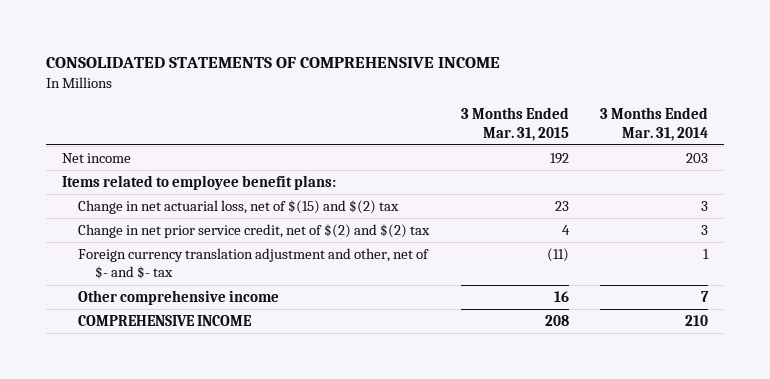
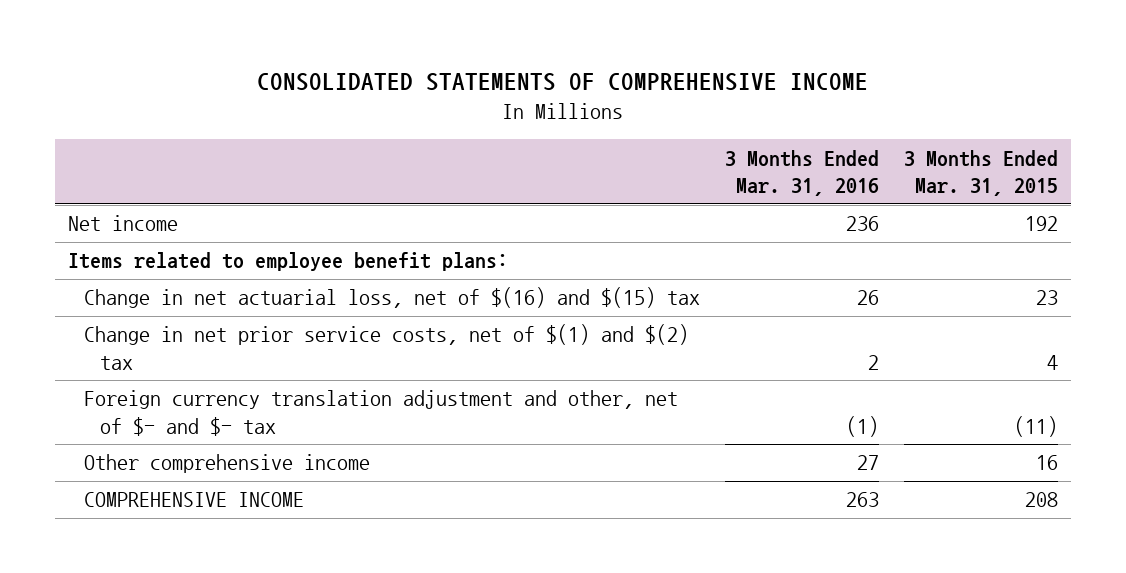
[600,107,709,141] 3 Months Ended Mar. 31, 2014 -> none
none -> [725,149,880,197] 3 Months Ended Mar. 31, 2016
[78,199,400,214] Change in net actuarial loss, net of $(15) and $(2) tax -> [83,287,700,309] Change in net actuarial loss, net of $(16) and $(15) tax
[78,223,431,238] Change in net prior service credit, net of $(2) and $(2) tax -> [83,324,689,370] Change in net prior service costs, net of $(1) and $(2) tax

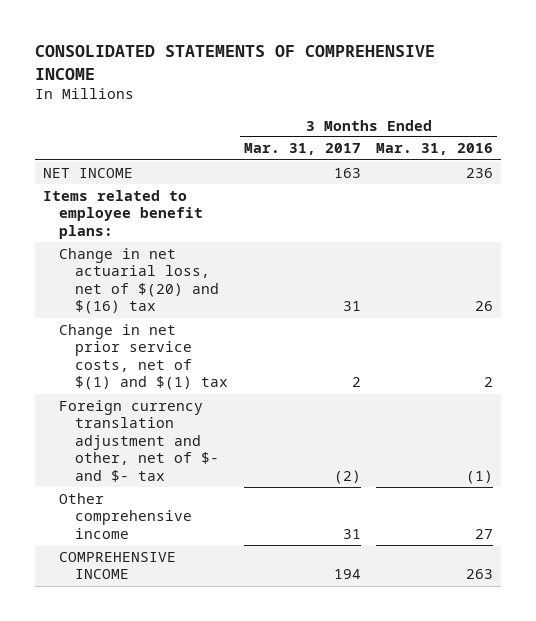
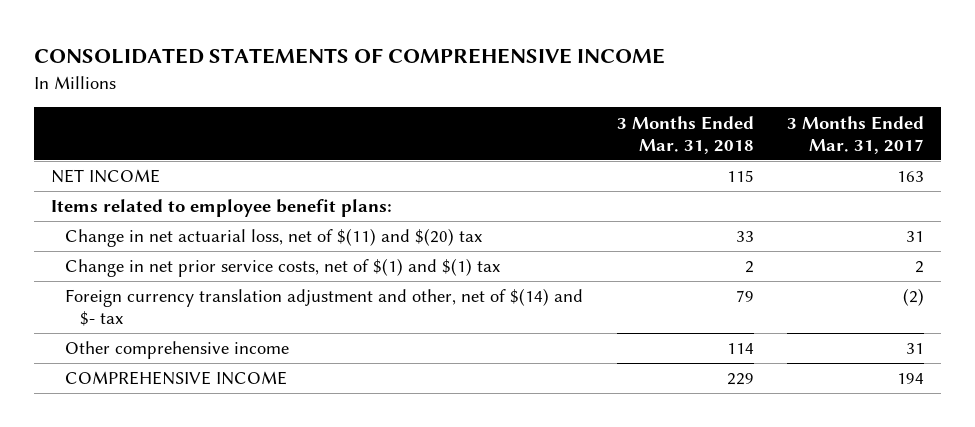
[376,143,494,156] Mar. 31, 2016 -> none
none -> [616,115,754,154] 3 Months Ended Mar. 31, 2018
[59,247,220,315] Change in net actuarial loss, net of $(20) and $(16) tax -> [65,228,483,248] Change in net actuarial loss, net of $(11) and $(20) tax
[59,399,220,482] Foreign currency translation adjustment and other, net of $- and $- tax -> [65,288,584,327] Foreign currency translation adjustment and other, net of $(14) and $- tax

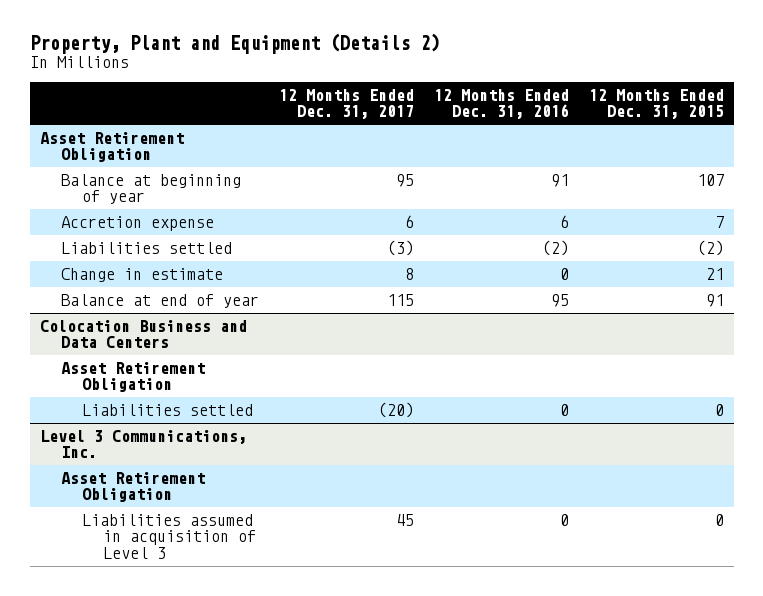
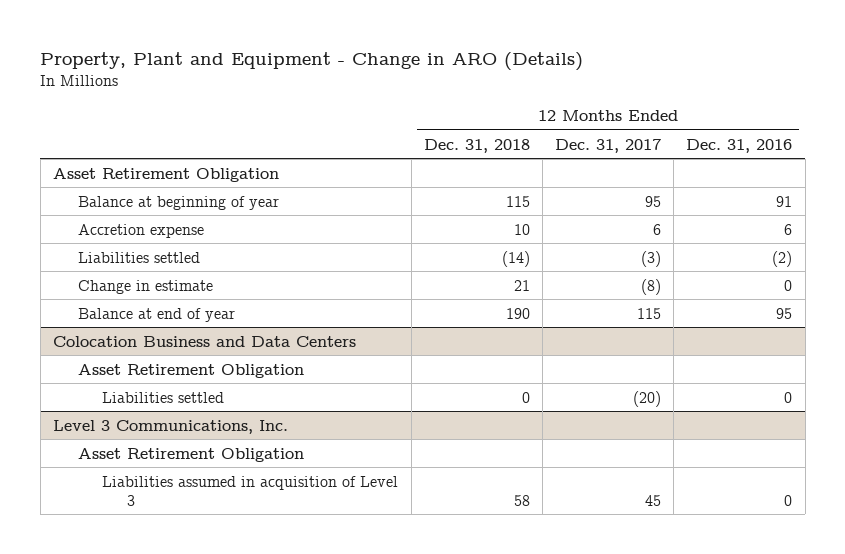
[29,33,440,55] Property, Plant and Equipment (Details 2) -> [40,51,584,71] Property, Plant and Equipment - Change in ARO (Details)
[588,88,724,120] 12 Months Ended Dec. 31, 2015 -> none
none -> [423,138,530,153] Dec. 31, 2018
[404,268,414,281] 8 -> [641,278,662,295] (8)

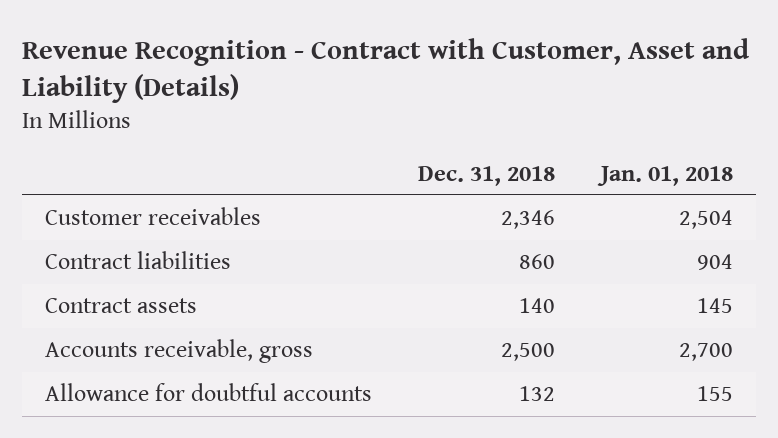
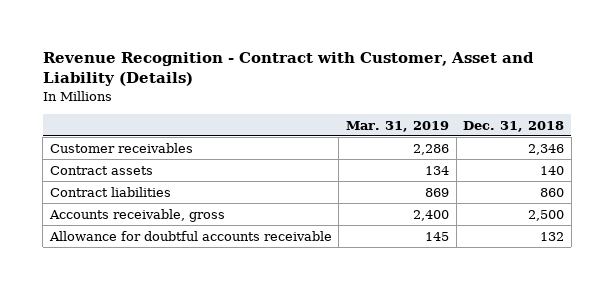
[596,165,733,186] Jan. 01, 2018 -> none
none -> [345,120,449,132] Mar. 31, 2019
[44,251,231,270] Contract liabilities -> [49,186,171,197] Contract liabilities
[44,383,372,402] Allowance for doubtful accounts -> [48,230,332,241] Allowance for doubtful accounts receivable

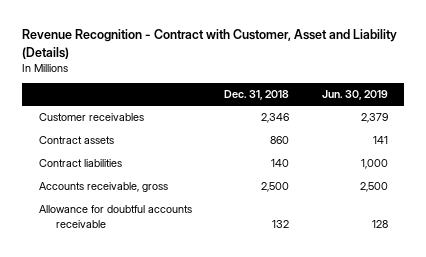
[345,120,449,132] Mar. 31, 2019 -> none
none -> [321,90,388,101] Jun. 30, 2019
[540,165,565,175] 140 -> [270,136,290,145] 860
[540,187,565,197] 860 -> [271,159,290,168] 140

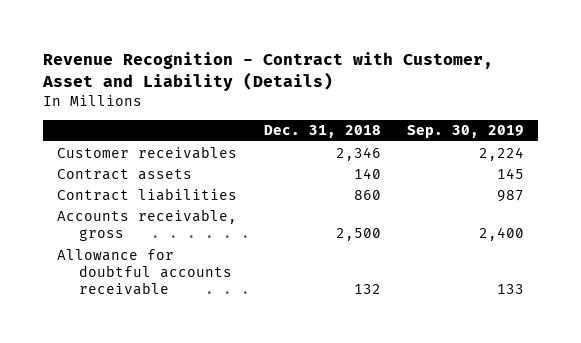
[321,90,388,101] Jun. 30, 2019 -> none
none -> [407,125,525,139] Sep. 30, 2019
[270,136,290,145] 860 -> [353,167,381,179] 140
[271,159,290,168] 140 -> [353,189,381,200] 860

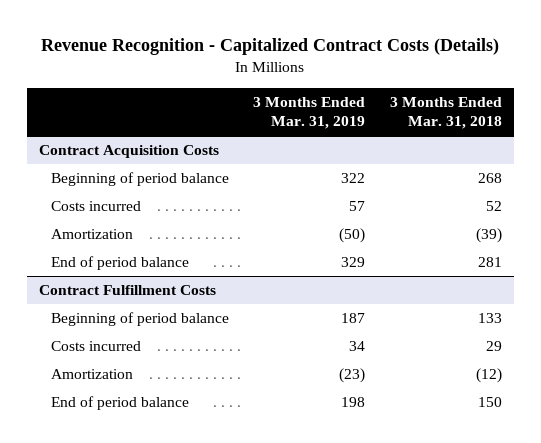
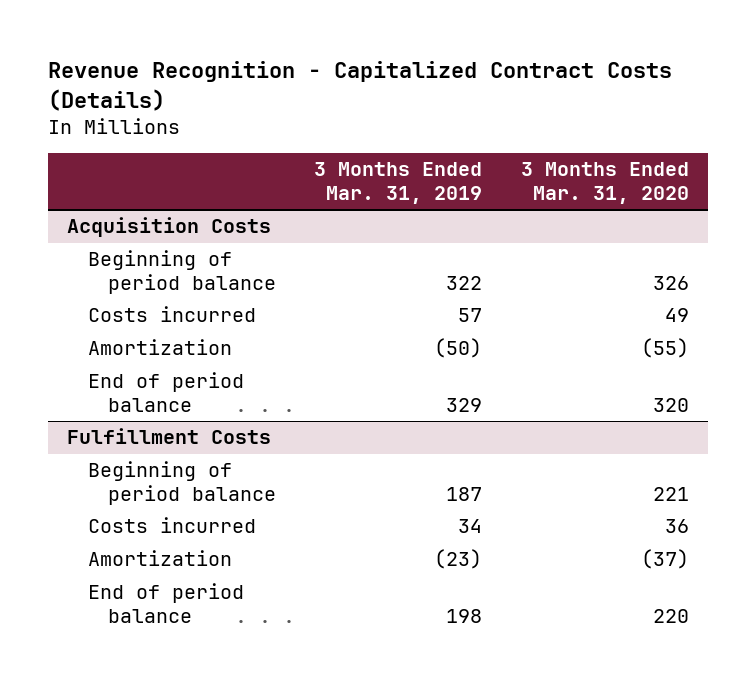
[389,96,502,130] 3 Months Ended Mar. 31, 2018 -> none
none -> [520,162,689,205] 3 Months Ended Mar. 31, 2020
[39,145,220,159] Contract Acquisition Costs -> [66,217,271,238] Acquisition Costs
[39,285,217,296] Contract Fulfillment Costs -> [66,428,271,445] Fulfillment Costs

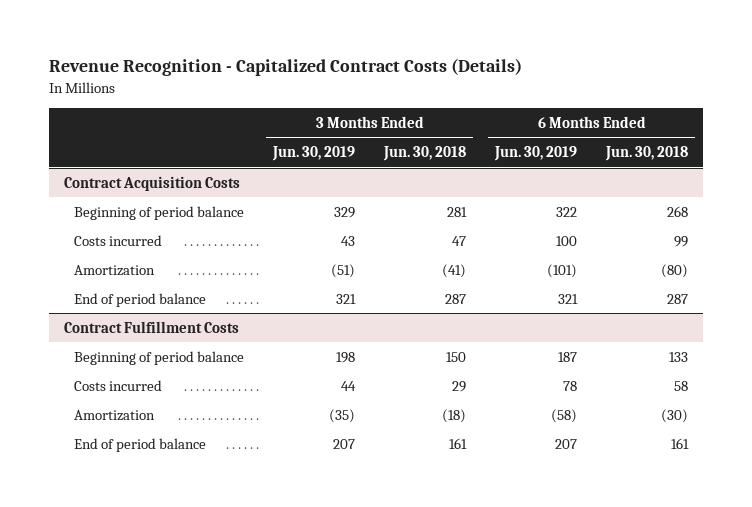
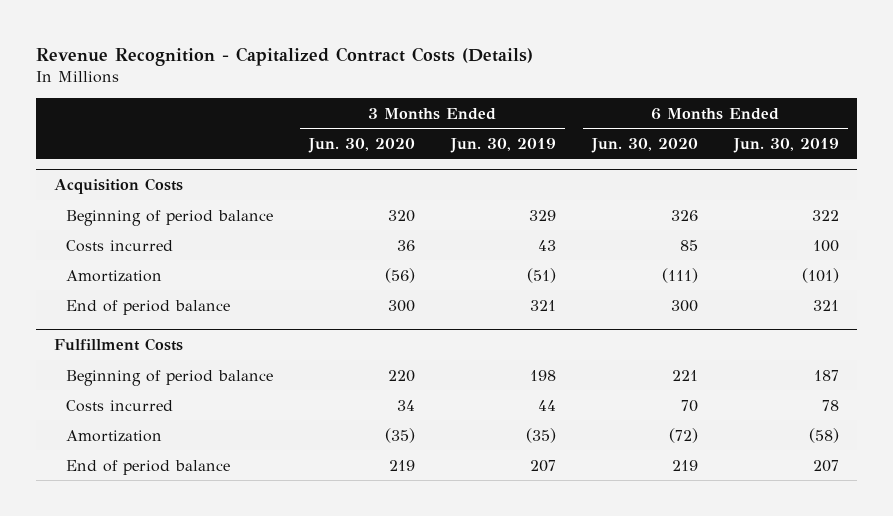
[383,146,467,162] Jun. 30, 2018 -> none
[605,146,689,162] Jun. 30, 2018 -> none
none -> [307,137,415,153] Jun. 30, 2020
none -> [590,137,698,153] Jun. 30, 2020
[63,175,240,191] Contract Acquisition Costs -> [54,178,184,195] Acquisition Costs
[63,320,239,333] Contract Fulfillment Costs -> [54,338,184,352] Fulfillment Costs

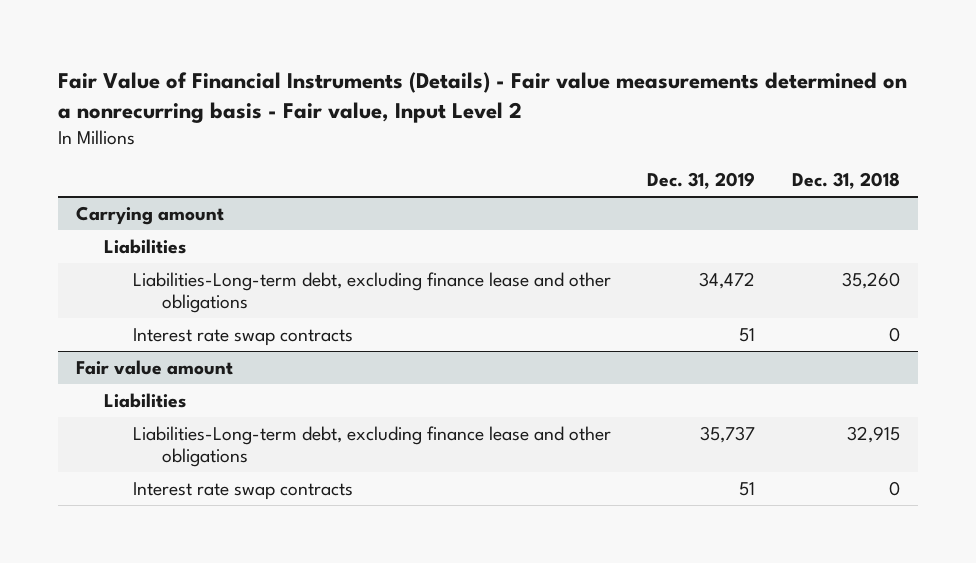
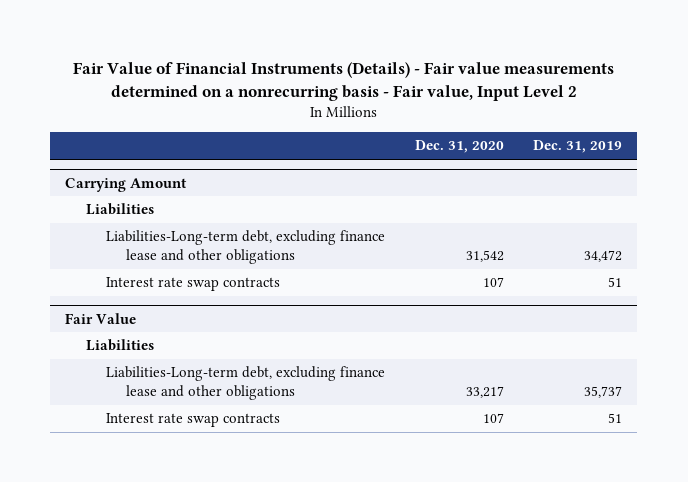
[791,172,900,190] Dec. 31, 2018 -> none
none -> [414,140,504,154] Dec. 31, 2020
[75,205,224,225] Carrying amount -> [65,177,188,192] Carrying Amount
[75,359,233,375] Fair value amount -> [65,312,137,324] Fair Value

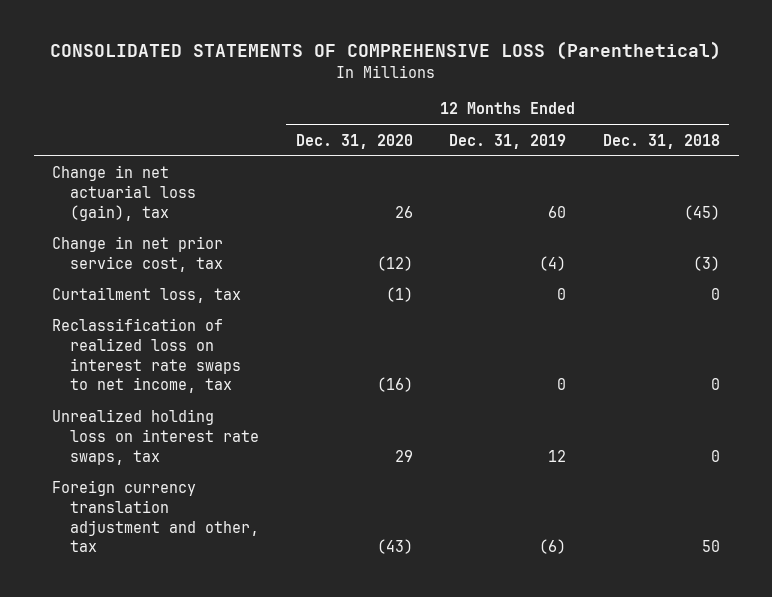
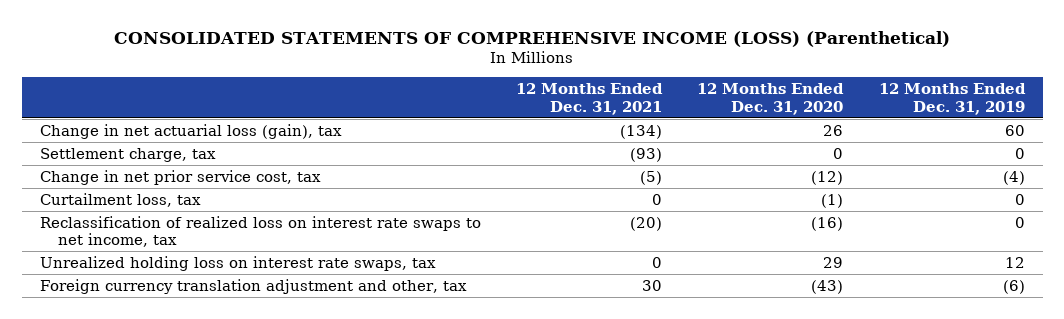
[50,41,722,61] CONSOLIDATED STATEMENTS OF COMPREHENSIVE LOSS (Parenthetical) -> [114,30,951,47] CONSOLIDATED STATEMENTS OF COMPREHENSIVE INCOME (LOSS) (Parenthetical)
[603,133,721,149] Dec. 31, 2018 -> none
none -> [515,83,663,115] 12 Months Ended Dec. 31, 2021
none -> [39,147,216,162] Settlement charge, tax

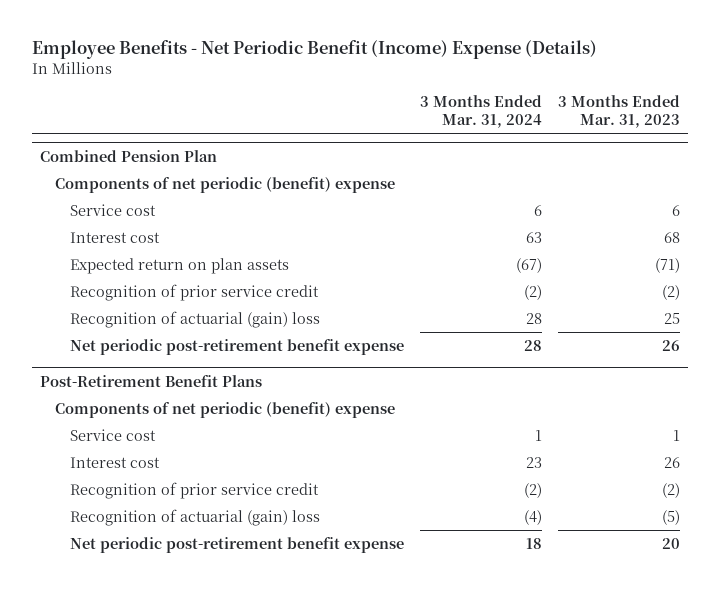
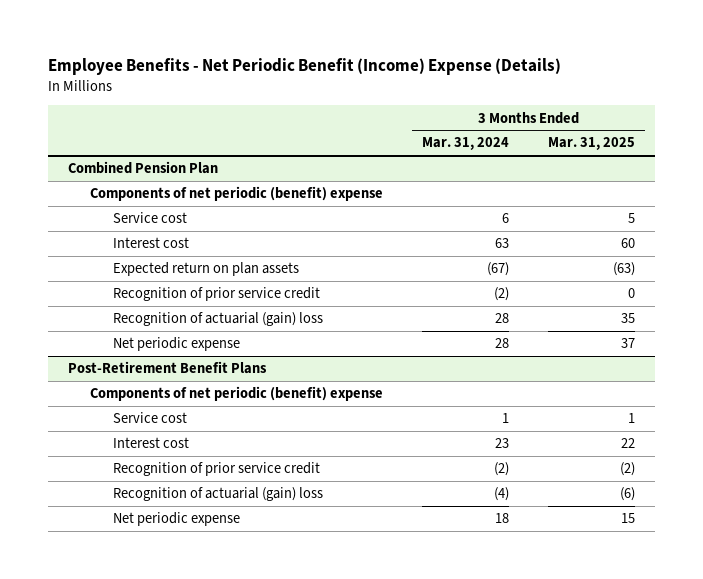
[558,94,681,128] 3 Months Ended Mar. 31, 2023 -> none
none -> [548,137,636,151] Mar. 31, 2025
[69,338,404,355] Net periodic post-retirement benefit expense -> [112,337,240,352] Net periodic expense
[69,536,404,553] Net periodic post-retirement benefit expense -> [112,512,240,527] Net periodic expense

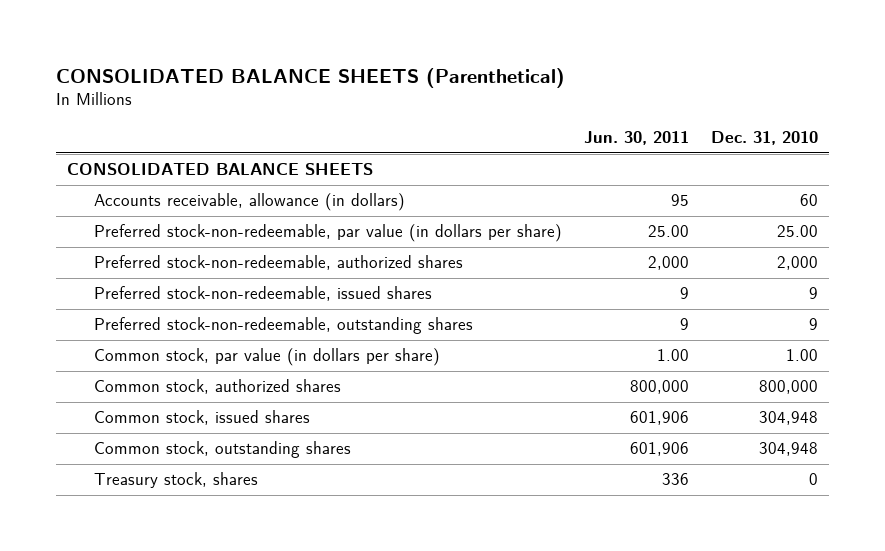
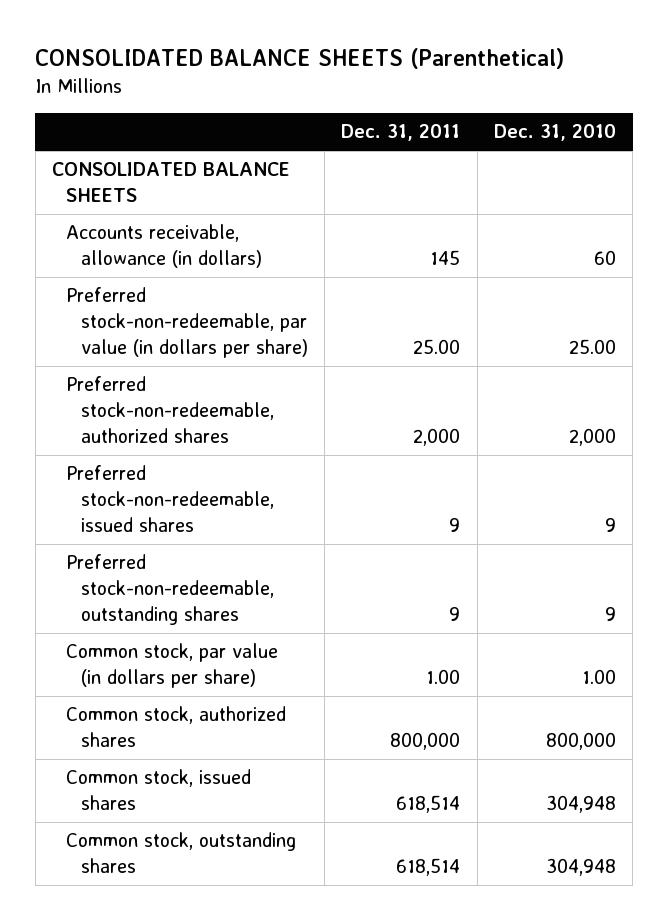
[583,131,689,146] Jun. 30, 2011 -> none
none -> [341,124,461,142] Dec. 31, 2011
[93,472,258,489] Treasury stock, shares -> none

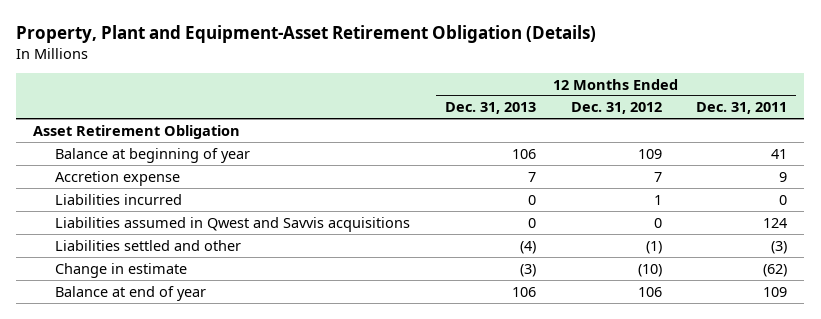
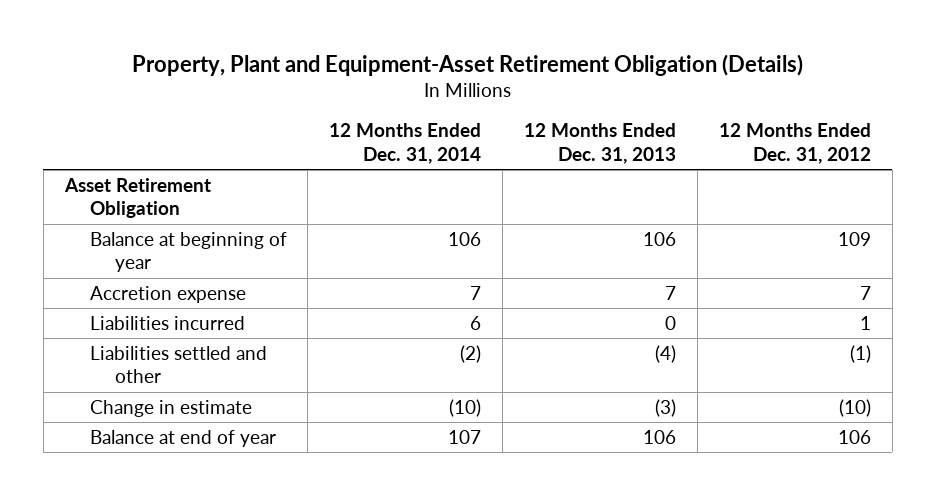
[696,102,788,115] Dec. 31, 2011 -> none
none -> [329,123,482,165] 12 Months Ended Dec. 31, 2014
[55,216,411,232] Liabilities assumed in Qwest and Savvis acquisitions -> none

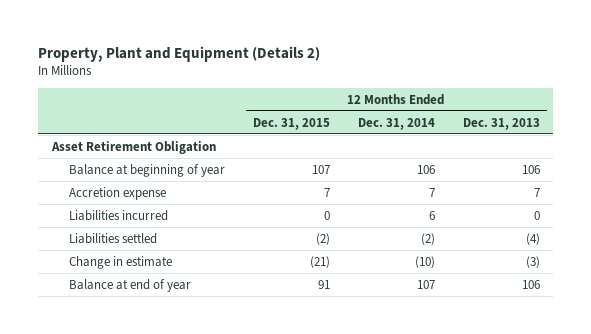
[131,54,803,77] Property, Plant and Equipment-Asset Retirement Obligation (Details) -> [37,45,320,62] Property, Plant and Equipment (Details 2)
[718,123,871,165] 12 Months Ended Dec. 31, 2012 -> none
none -> [253,117,331,130] Dec. 31, 2015
[89,345,267,384] Liabilities settled and other -> [69,232,158,244] Liabilities settled

